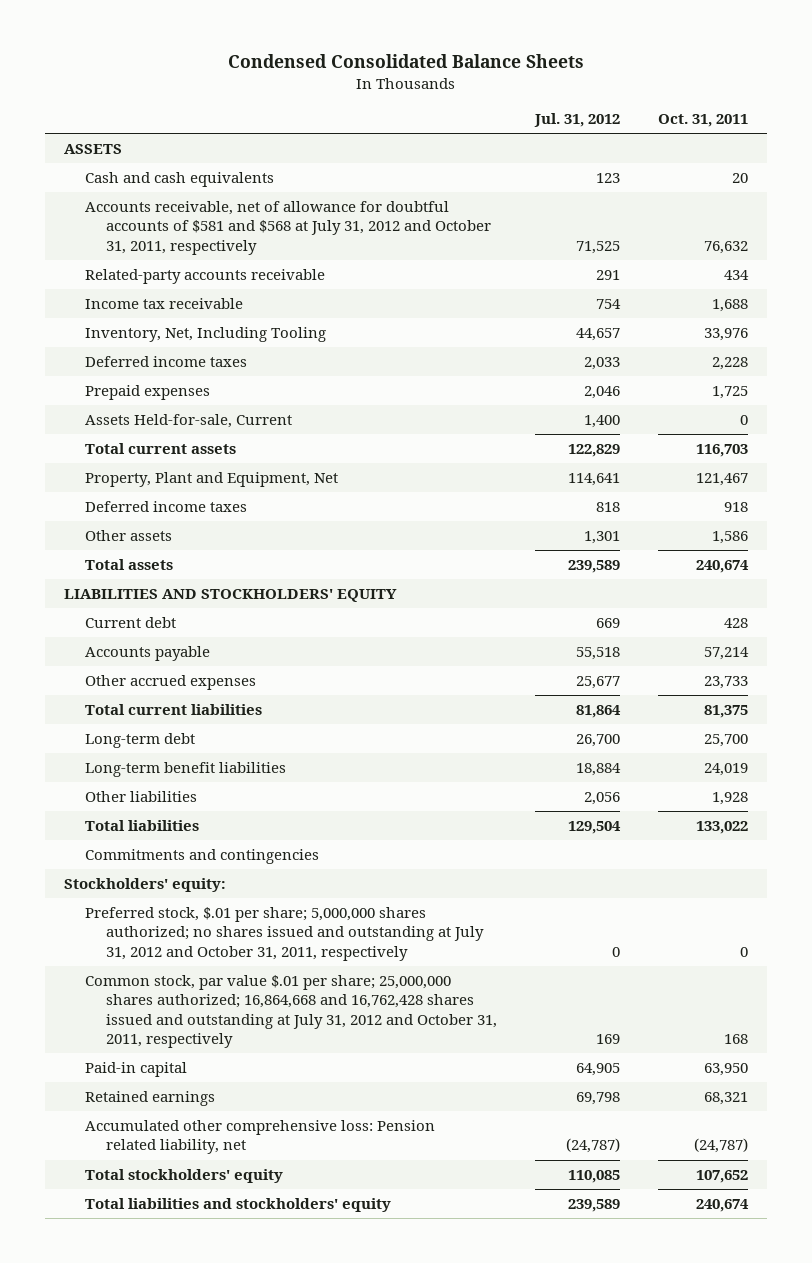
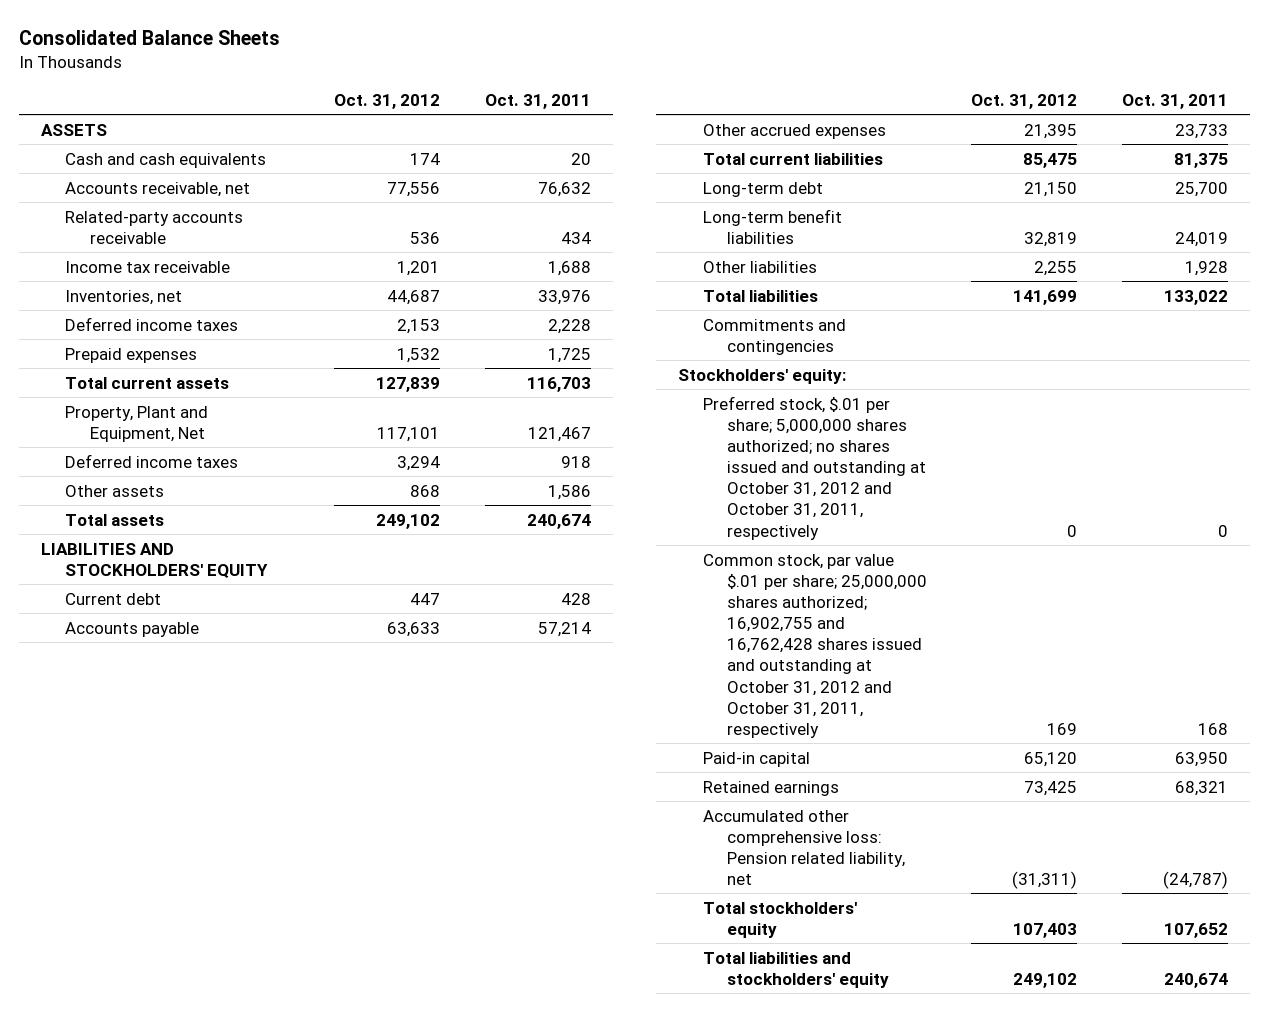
[227,54,584,69] Condensed Consolidated Balance Sheets -> [18,30,280,46] Consolidated Balance Sheets
[533,112,620,127] Jul. 31, 2012 -> none
none -> [334,94,441,110] Oct. 31, 2012
[84,201,491,255] Accounts receivable, net of allowance for doubtful accounts of $581 and $568 at July 31, 2012 and October 31, 2011, respectively -> [65,181,251,197] Accounts receivable, net
[84,327,326,343] Inventory, Net, Including Tooling -> [65,289,183,305] Inventories, net
[84,414,292,429] Assets Held-for-sale, Current -> none
[84,907,484,961] Preferred stock, $.01 per share; 5,000,000 shares authorized; no shares issued and outstanding at July 31, 2012 and October 31, 2011, respectively -> [702,395,926,540] Preferred stock, $.01 per share; 5,000,000 shares authorized; no shares issued and outstanding at October 31, 2012 and October 31, 2011, respectively
[84,975,497,1049] Common stock, par value $.01 per share; 25,000,000 shares authorized; 16,864,668 and 16,762,428 shares issued and outstanding at July 31, 2012 and October 31, 2011, respectively -> [702,553,927,738] Common stock, par value $.01 per share; 25,000,000 shares authorized; 16,902,755 and 16,762,428 shares issued and outstanding at October 31, 2012 and October 31, 2011, respectively

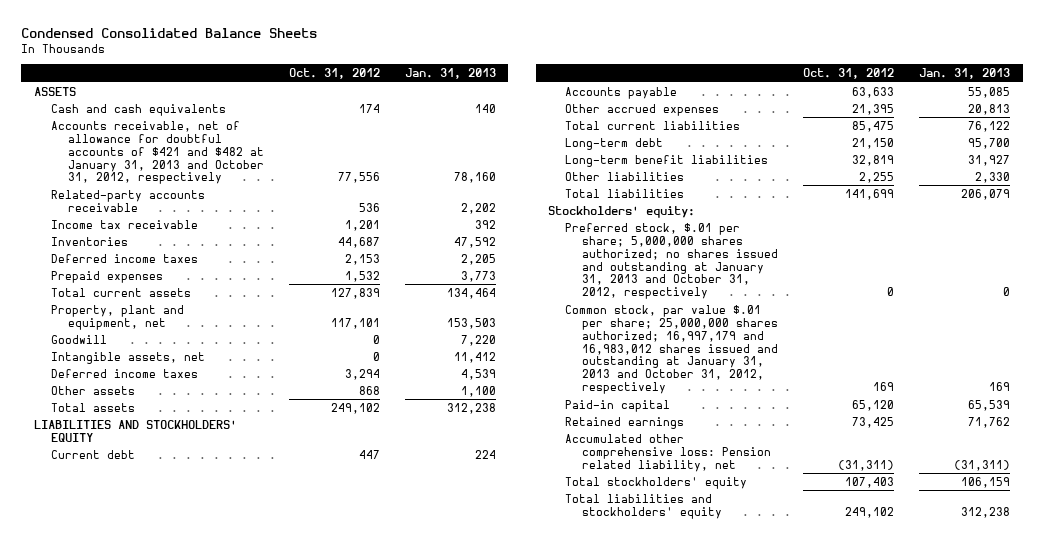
[18,30,280,46] Consolidated Balance Sheets -> [21,28,318,39] Condensed Consolidated Balance Sheets
[484,94,591,110] Oct. 31, 2011 -> none
none -> [404,68,496,80] Jan. 31, 2013
[65,181,251,197] Accounts receivable, net -> [50,120,264,185] Accounts receivable, net of allowance for doubtful accounts of $421 and $482 at January 31, 2013 and October 31, 2012, respectively
[65,289,183,305] Inventories, net -> [50,236,128,246] Inventories
[65,405,209,442] Property, Plant and Equipment, Net -> [50,304,184,330] Property, plant and equipment, net
none -> [50,334,107,344] Goodwill
none -> [50,351,205,364] Intangible assets, net
[702,318,846,355] Commitments and contingencies -> none
[702,395,926,540] Preferred stock, $.01 per share; 5,000,000 shares authorized; no shares issued and outstanding at October 31, 2012 and October 31, 2011, respectively -> [565,222,779,300] Preferred stock, $.01 per share; 5,000,000 shares authorized; no shares issued and outstanding at January 31, 2013 and October 31, 2012, respectively
[702,553,927,738] Common stock, par value $.01 per share; 25,000,000 shares authorized; 16,902,755 and 16,762,428 shares issued and outstanding at October 31, 2012 and October 31, 2011, respectively -> [565,304,779,395] Common stock, par value $.01 per share; 25,000,000 shares authorized; 16,997,179 and 16,983,012 shares issued and outstanding at January 31, 2013 and October 31, 2012, respectively

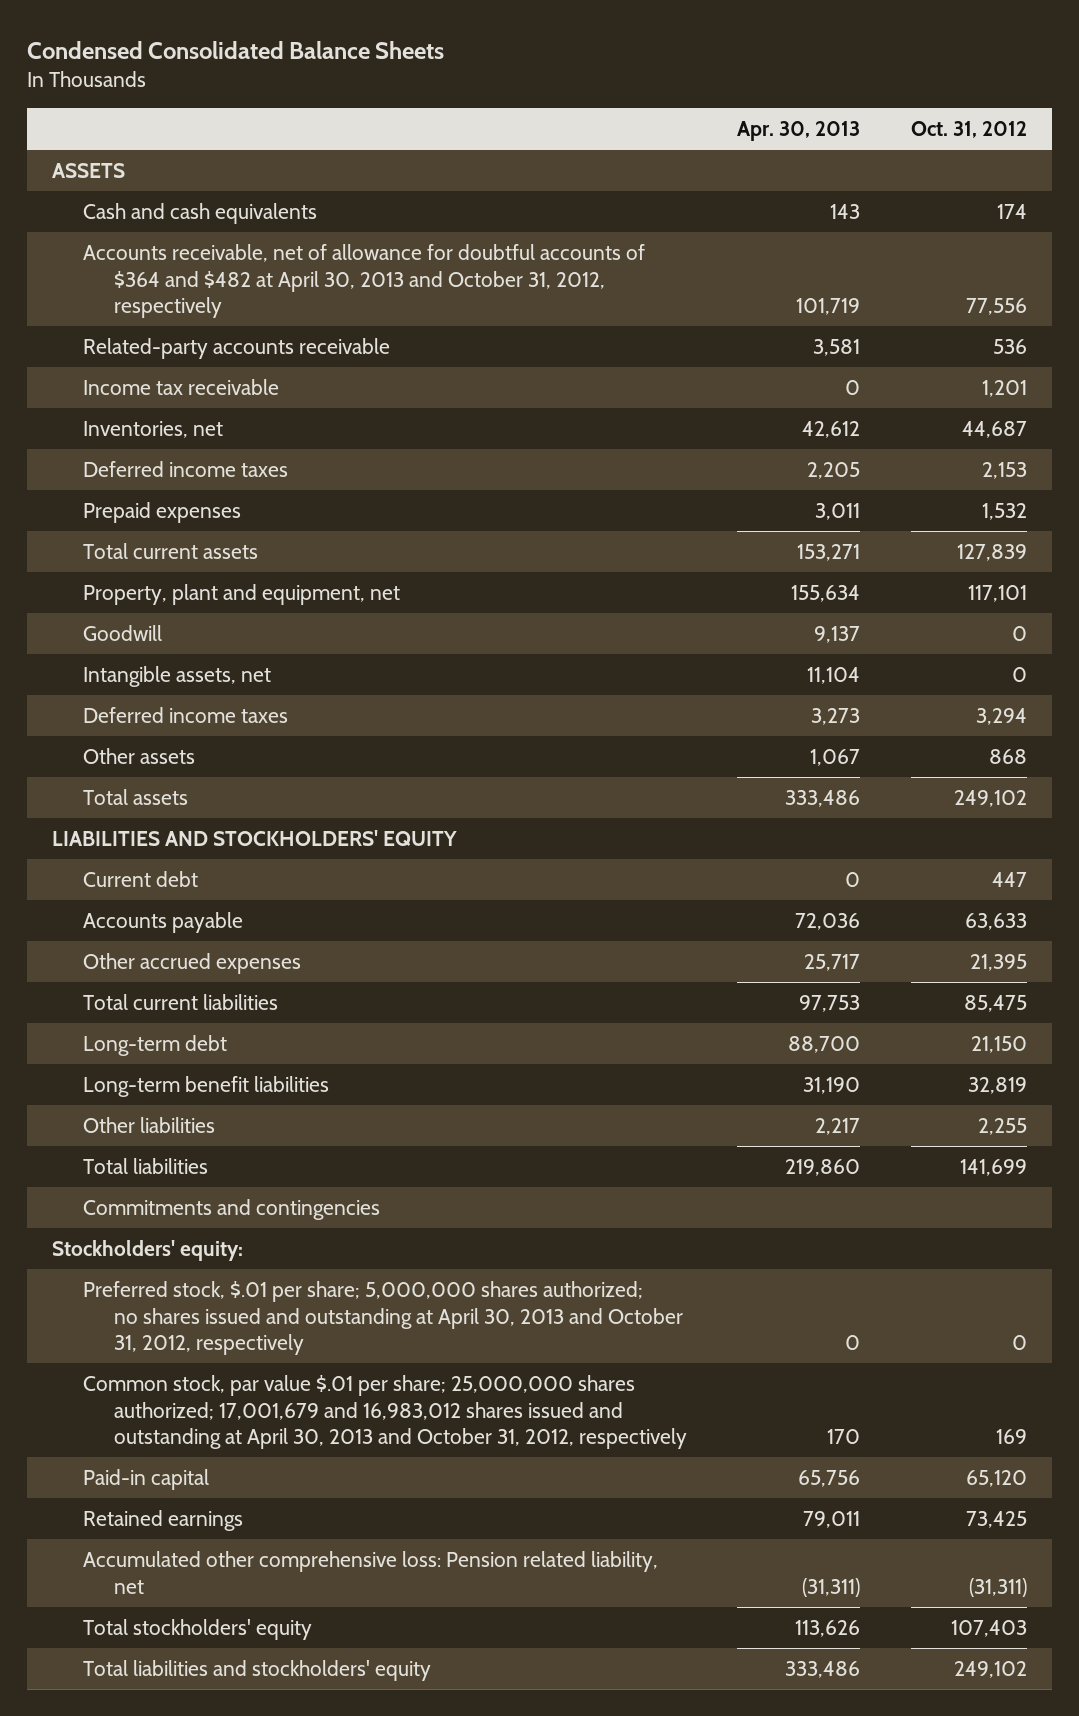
[404,68,496,80] Jan. 31, 2013 -> none
none -> [737,121,861,142] Apr. 30, 2013
[50,120,264,185] Accounts receivable, net of allowance for doubtful accounts of $421 and $482 at January 31, 2013 and October 31, 2012, respectively -> [82,243,645,319] Accounts receivable, net of allowance for doubtful accounts of $364 and $482 at April 30, 2013 and October 31, 2012, respectively
[50,236,128,246] Inventories -> [82,420,223,438] Inventories, net
none -> [82,1198,380,1220] Commitments and contingencies
[565,222,779,300] Preferred stock, $.01 per share; 5,000,000 shares authorized; no shares issued and outstanding at January 31, 2013 and October 31, 2012, respectively -> [82,1280,684,1356] Preferred stock, $.01 per share; 5,000,000 shares authorized; no shares issued and outstanding at April 30, 2013 and October 31, 2012, respectively
[565,304,779,395] Common stock, par value $.01 per share; 25,000,000 shares authorized; 16,997,179 and 16,983,012 shares issued and outstanding at January 31, 2013 and October 31, 2012, respectively -> [82,1374,688,1450] Common stock, par value $.01 per share; 25,000,000 shares authorized; 17,001,679 and 16,983,012 shares issued and outstanding at April 30, 2013 and October 31, 2012, respectively

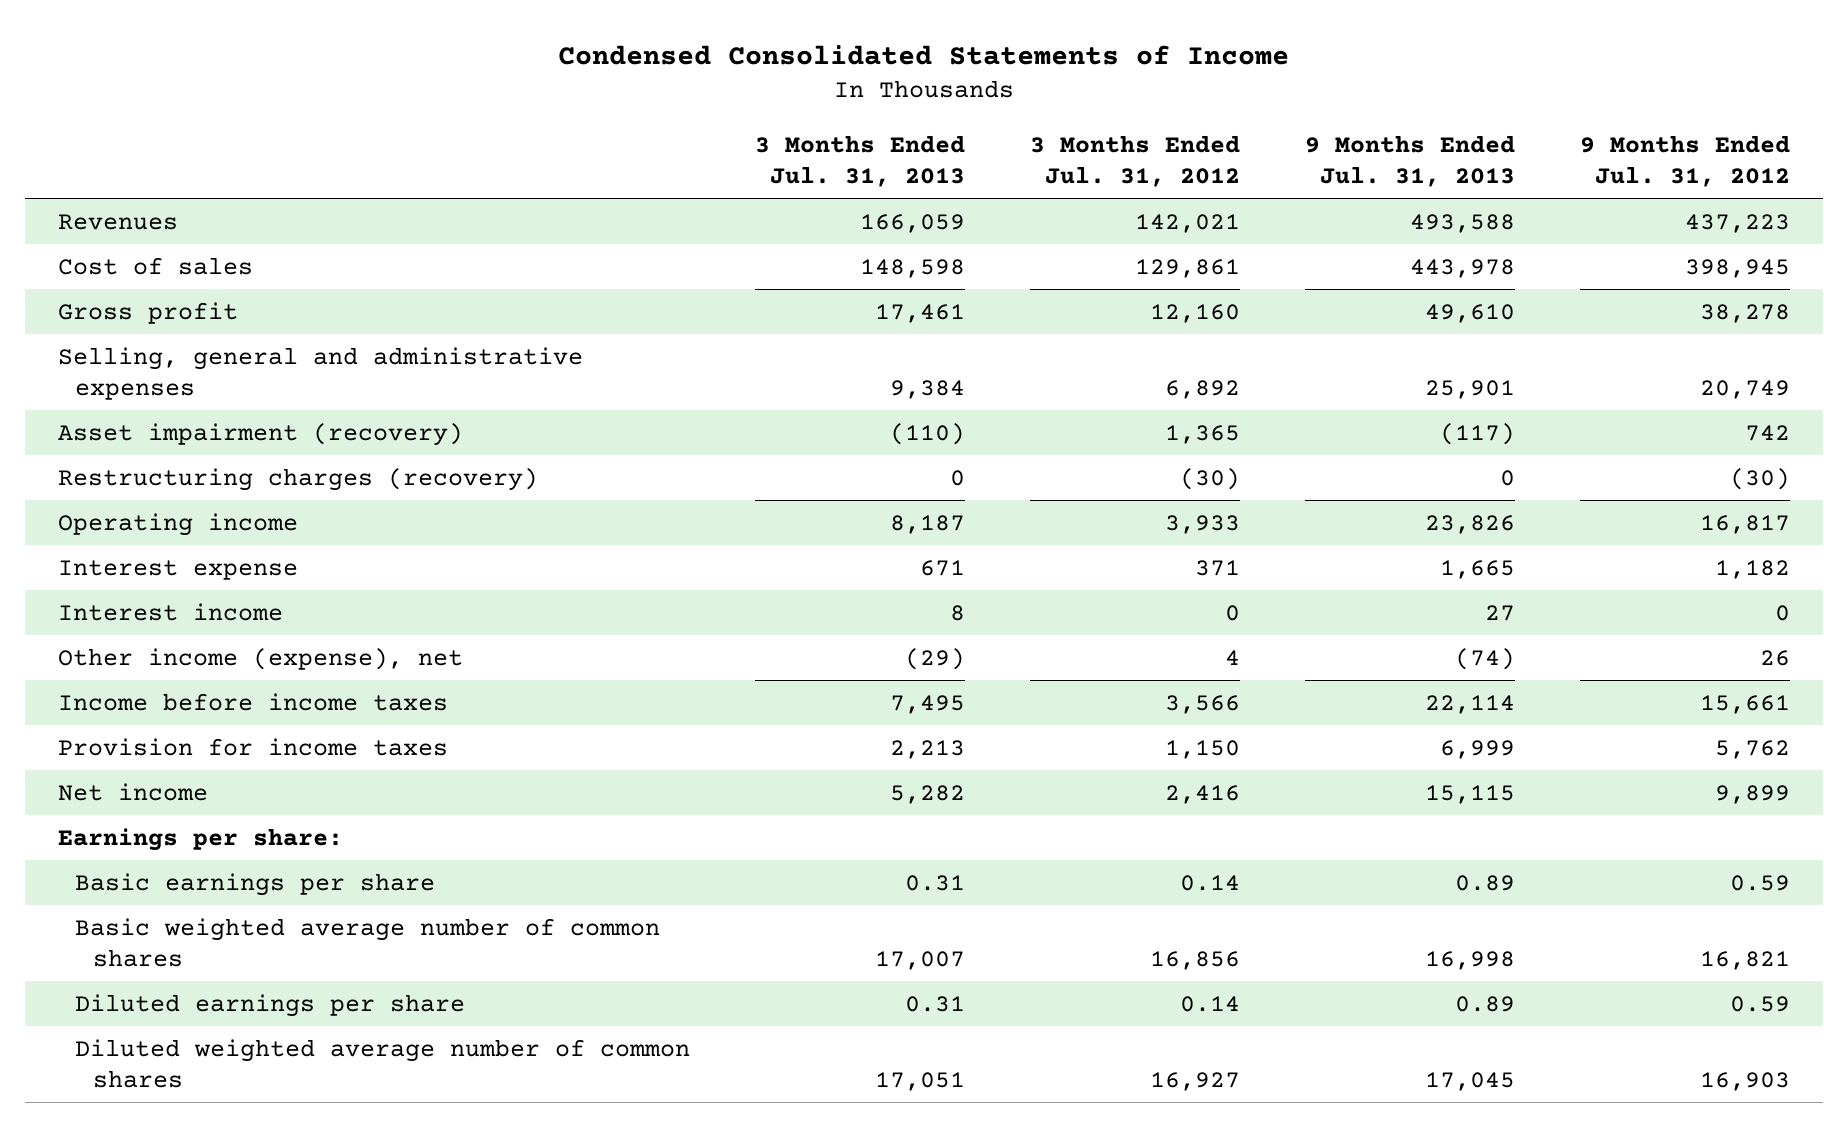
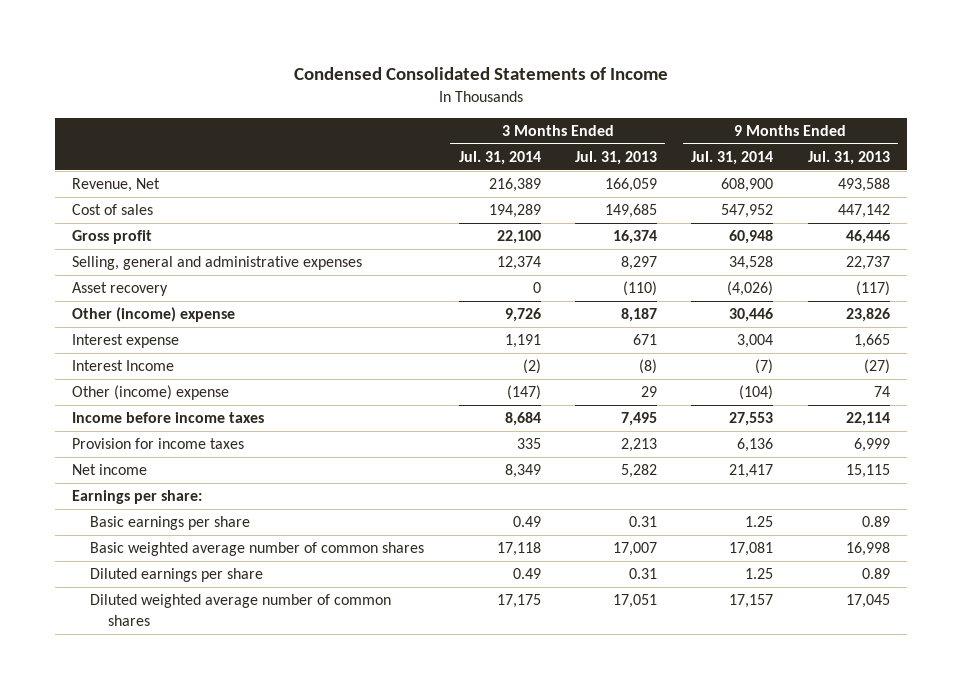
[1030,135,1241,187] 3 Months Ended Jul. 31, 2012 -> none
[1580,135,1791,187] 9 Months Ended Jul. 31, 2012 -> none
none -> [458,151,541,166] Jul. 31, 2014
none -> [691,151,774,166] Jul. 31, 2014
[57,467,538,491] Restructuring charges (recovery) -> none
[57,213,178,230] Revenues -> [72,178,161,193] Revenue, Net
[860,258,966,278] 148,598 -> [604,204,657,219] 149,685
[1410,258,1516,278] 443,978 -> [837,204,890,219] 447,142
[875,303,966,323] 17,461 -> [612,230,657,245] 16,374
[1425,303,1516,323] 49,610 -> [845,230,890,245] 46,446
[890,379,966,399] 9,384 -> [620,256,657,271] 8,297
[1425,379,1516,399] 25,901 -> [845,256,890,271] 22,737
[57,422,463,446] Asset impairment (recovery) -> [72,282,169,297] Asset recovery
[57,512,298,536] Operating income -> [72,307,236,323] Other (income) expense
[57,602,283,621] Interest income -> [72,360,175,372] Interest Income
[950,604,966,621] 8 -> [638,359,657,375] (8)
[1485,604,1516,621] 27 -> [863,359,890,375] (27)
[57,647,463,670] Other income (expense), net -> [72,385,230,401] Other (income) expense
[905,647,966,670] (29) -> [640,386,657,398] 29
[1455,647,1516,670] (74) -> [873,386,890,398] 74

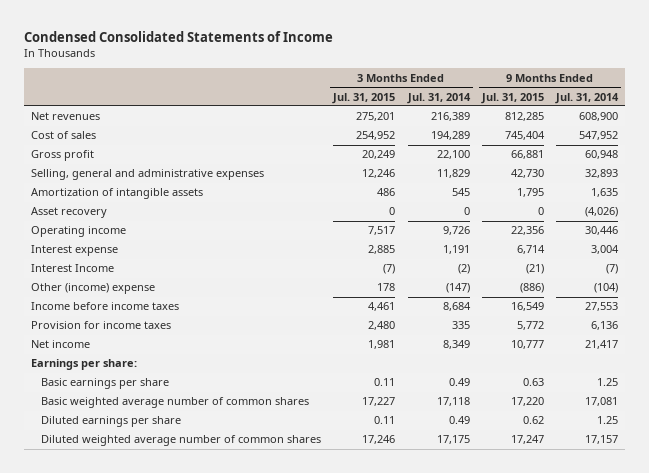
[574,151,657,166] Jul. 31, 2013 -> none
[807,151,890,166] Jul. 31, 2013 -> none
none -> [332,92,396,104] Jul. 31, 2015
none -> [480,92,544,104] Jul. 31, 2015
[72,178,161,193] Revenue, Net -> [30,112,100,121] Net revenues
[496,256,541,271] 12,374 -> [436,169,470,179] 11,829
[729,256,774,271] 34,528 -> [585,169,619,179] 32,893
none -> [30,188,203,200] Amortization of intangible assets
[72,307,236,323] Other (income) expense -> [30,226,126,238] Operating income

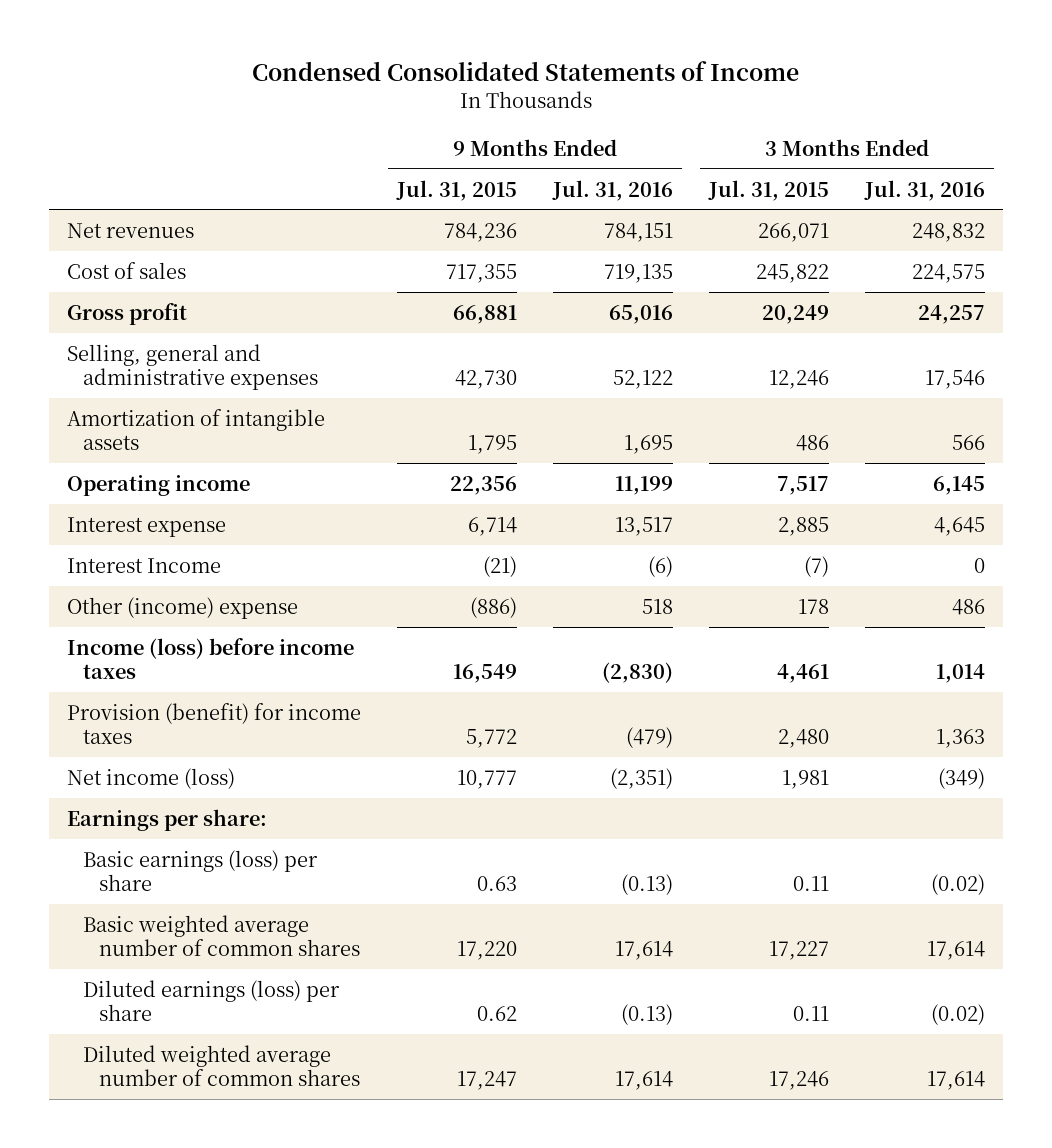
[406,92,471,104] Jul. 31, 2014 -> none
[555,92,620,104] Jul. 31, 2014 -> none
none -> [552,179,674,201] Jul. 31, 2016
none -> [863,179,985,201] Jul. 31, 2016
[356,112,396,122] 275,201 -> [757,222,829,242] 266,071
[504,112,544,122] 812,285 -> [444,222,518,242] 784,236
[356,131,396,141] 254,952 -> [755,263,829,283] 245,822
[504,131,545,141] 745,404 -> [446,263,518,283] 717,355
[30,207,107,219] Asset recovery -> none
[30,302,179,311] Income before income taxes -> [67,637,355,680] Income (loss) before income taxes
[30,321,171,330] Provision for income taxes -> [67,702,362,745] Provision (benefit) for income taxes
[30,340,90,349] Net income -> [67,767,236,789] Net income (loss)
[40,378,169,390] Basic earnings per share -> [83,849,319,892] Basic earnings (loss) per share
[40,416,181,428] Diluted earnings per share -> [83,979,341,1022] Diluted earnings (loss) per share

